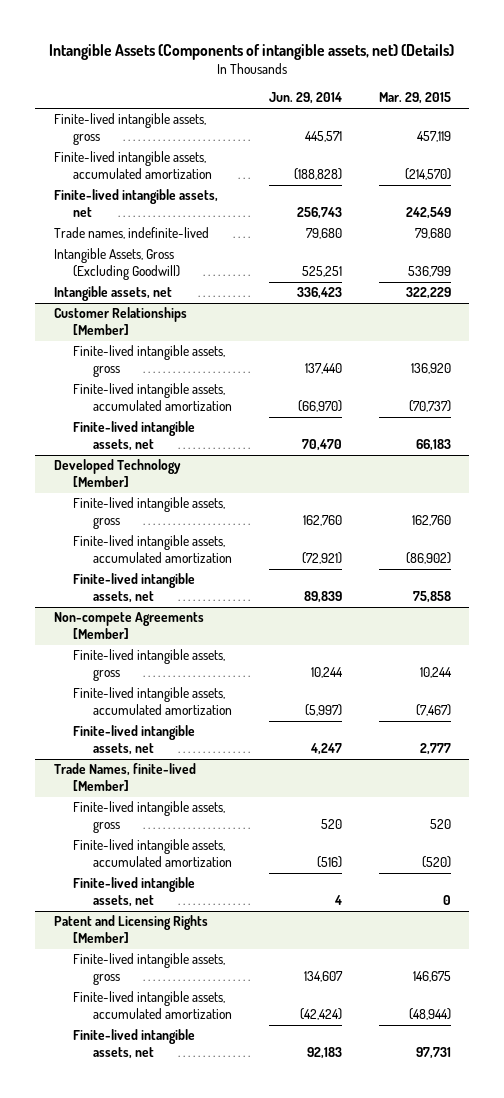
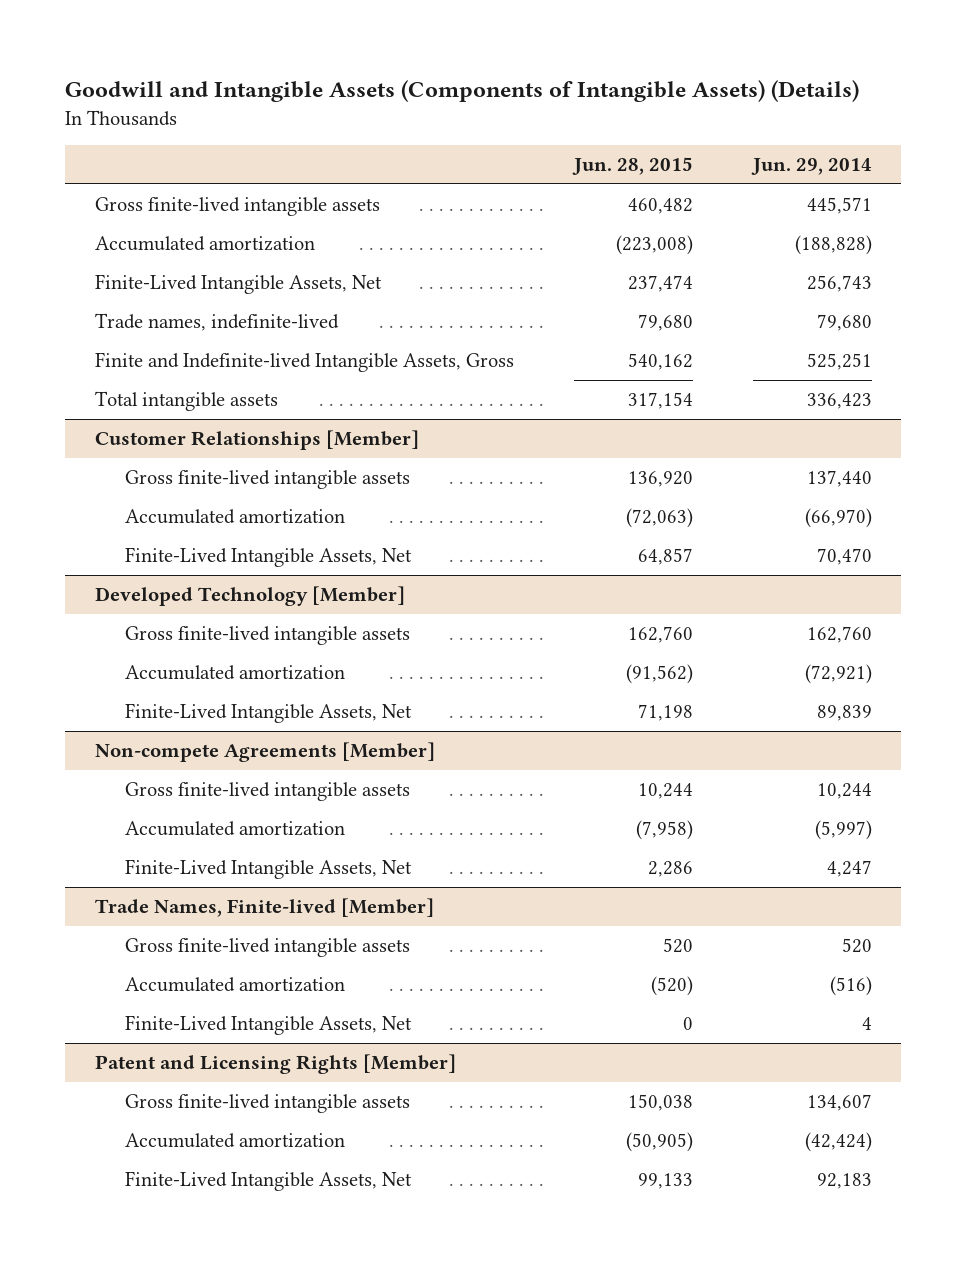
[49,43,455,60] Intangible Assets (Components of intangible assets, net) (Details) -> [65,79,860,102] Goodwill and Intangible Assets (Components of Intangible Assets) (Details)
[378,92,451,105] Mar. 29, 2015 -> none
none -> [571,157,693,176] Jun. 28, 2015
[53,113,206,146] Finite-lived intangible assets, gross -> [95,197,381,217] Gross finite-lived intangible assets
[53,151,213,180] Finite-lived intangible assets, accumulated amortization -> [95,236,316,252] Accumulated amortization
[53,189,218,218] Finite-lived intangible assets, net -> [95,274,383,295] Finite-Lived Intangible Assets, Net
[53,248,181,281] Intangible Assets, Gross (Excluding Goodwill) -> [95,352,515,373] Finite and Indefinite-lived Intangible Assets, Gross
[53,286,172,302] Intangible assets, net -> [95,391,279,412] Total intangible assets
[73,345,226,378] Finite-lived intangible assets, gross -> [124,470,410,490] Gross finite-lived intangible assets
[73,383,232,412] Finite-lived intangible assets, accumulated amortization -> [124,509,345,525] Accumulated amortization
[73,421,196,452] Finite-lived intangible assets, net -> [124,547,412,568] Finite-Lived Intangible Assets, Net
[73,497,226,530] Finite-lived intangible assets, gross -> [124,626,410,646] Gross finite-lived intangible assets
[73,535,232,564] Finite-lived intangible assets, accumulated amortization -> [124,665,345,681] Accumulated amortization
[73,573,196,604] Finite-lived intangible assets, net -> [124,703,412,724] Finite-Lived Intangible Assets, Net
[73,649,226,682] Finite-lived intangible assets, gross -> [124,782,410,802] Gross finite-lived intangible assets
[73,687,232,716] Finite-lived intangible assets, accumulated amortization -> [124,821,345,837] Accumulated amortization
[73,725,196,756] Finite-lived intangible assets, net -> [124,859,412,880] Finite-Lived Intangible Assets, Net
[53,763,196,792] Trade Names, finite-lived [Member] -> [95,898,435,918] Trade Names, Finite-lived [Member]
[73,801,226,834] Finite-lived intangible assets, gross -> [124,938,410,958] Gross finite-lived intangible assets
[73,839,232,868] Finite-lived intangible assets, accumulated amortization -> [124,977,345,993] Accumulated amortization
[73,877,196,908] Finite-lived intangible assets, net -> [124,1015,412,1036] Finite-Lived Intangible Assets, Net
[73,953,226,986] Finite-lived intangible assets, gross -> [124,1094,410,1114] Gross finite-lived intangible assets
[73,991,232,1020] Finite-lived intangible assets, accumulated amortization -> [124,1133,345,1149] Accumulated amortization
[73,1029,196,1060] Finite-lived intangible assets, net -> [124,1171,412,1192] Finite-Lived Intangible Assets, Net

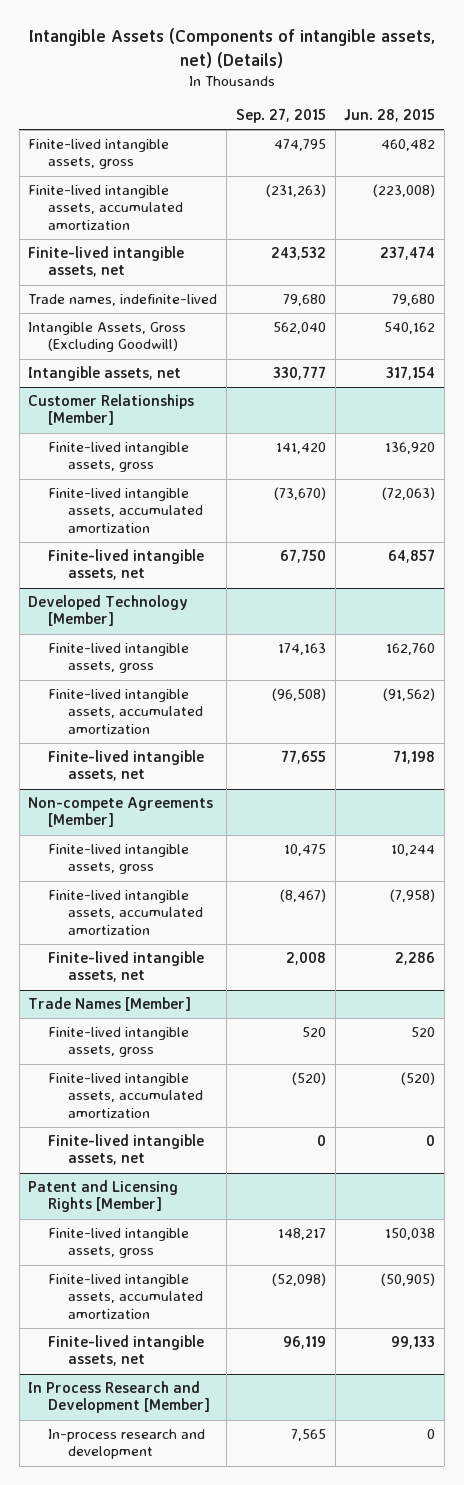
[65,79,860,102] Goodwill and Intangible Assets (Components of Intangible Assets) (Details) -> [28,28,435,68] Intangible Assets (Components of intangible assets, net) (Details)
[750,158,872,176] Jun. 29, 2014 -> none
none -> [235,108,326,124] Sep. 27, 2015
[95,197,381,217] Gross finite-lived intangible assets -> [28,139,170,170] Finite-lived intangible assets, gross
[95,236,316,252] Accumulated amortization -> [28,185,184,230] Finite-lived intangible assets, accumulated amortization
[95,274,383,295] Finite-Lived Intangible Assets, Net -> [28,246,185,278] Finite-lived intangible assets, net
[95,352,515,373] Finite and Indefinite-lived Intangible Assets, Gross -> [28,322,187,353] Intangible Assets, Gross (Excluding Goodwill)
[95,391,279,412] Total intangible assets -> [28,366,182,382] Intangible assets, net
[124,470,410,490] Gross finite-lived intangible assets -> [48,442,190,473] Finite-lived intangible assets, gross
[124,509,345,525] Accumulated amortization -> [48,488,203,533] Finite-lived intangible assets, accumulated amortization
[124,547,412,568] Finite-Lived Intangible Assets, Net -> [48,549,205,581] Finite-lived intangible assets, net
[124,626,410,646] Gross finite-lived intangible assets -> [48,643,190,674] Finite-lived intangible assets, gross
[124,665,345,681] Accumulated amortization -> [48,689,203,734] Finite-lived intangible assets, accumulated amortization
[124,703,412,724] Finite-Lived Intangible Assets, Net -> [48,750,205,782] Finite-lived intangible assets, net
[124,782,410,802] Gross finite-lived intangible assets -> [48,844,190,875] Finite-lived intangible assets, gross
[124,821,345,837] Accumulated amortization -> [48,890,203,935] Finite-lived intangible assets, accumulated amortization
[124,859,412,880] Finite-Lived Intangible Assets, Net -> [48,951,205,983] Finite-lived intangible assets, net
[95,898,435,918] Trade Names, Finite-lived [Member] -> [28,997,192,1012] Trade Names [Member]
[124,938,410,958] Gross finite-lived intangible assets -> [48,1027,190,1058] Finite-lived intangible assets, gross
[124,977,345,993] Accumulated amortization -> [48,1073,203,1118] Finite-lived intangible assets, accumulated amortization
[124,1015,412,1036] Finite-Lived Intangible Assets, Net -> [48,1134,205,1166] Finite-lived intangible assets, net
[124,1094,410,1114] Gross finite-lived intangible assets -> [48,1228,190,1259] Finite-lived intangible assets, gross
[124,1133,345,1149] Accumulated amortization -> [48,1274,203,1319] Finite-lived intangible assets, accumulated amortization
[124,1171,412,1192] Finite-Lived Intangible Assets, Net -> [48,1335,205,1367] Finite-lived intangible assets, net
none -> [28,1381,211,1414] In Process Research and Development [Member]
none -> [48,1429,206,1460] In-process research and development

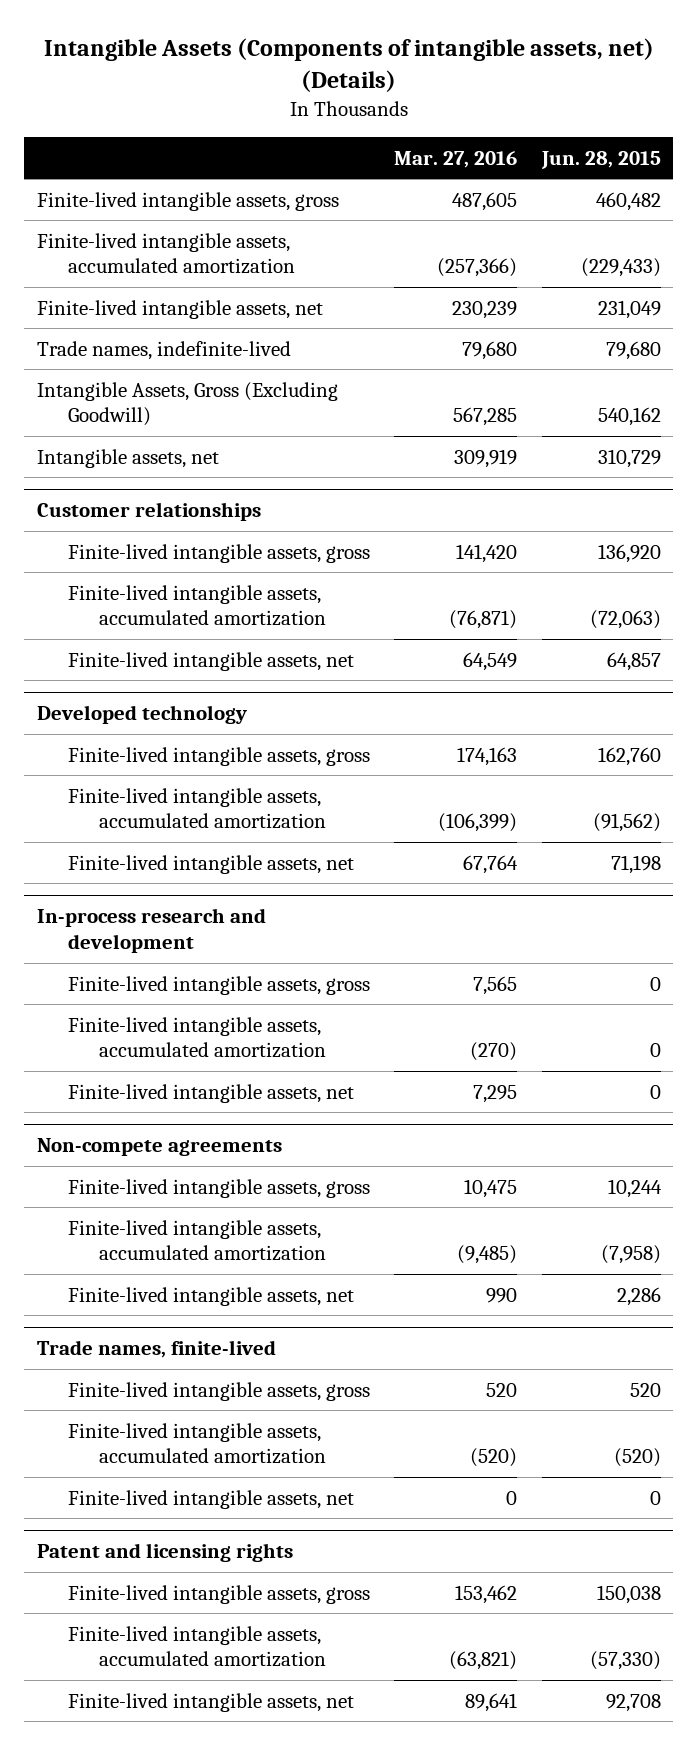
[235,108,326,124] Sep. 27, 2015 -> none
none -> [394,150,518,168] Mar. 27, 2016
[373,184,436,198] (223,008) -> [581,258,662,278] (229,433)
[380,246,436,261] 237,474 -> [598,299,662,319] 231,049
[386,366,436,381] 317,154 -> [598,448,662,468] 310,729
[28,394,195,426] Customer Relationships [Member] -> [36,502,261,522] Customer relationships
[28,595,189,627] Developed Technology [Member] -> [36,705,247,725] Developed technology
none -> [36,908,266,953] In-process research and development
none -> [67,975,370,995] Finite-lived intangible assets, gross
none -> [67,1016,326,1059] Finite-lived intangible assets, accumulated amortization
none -> [67,1083,354,1103] Finite-lived intangible assets, net
[28,797,214,828] Non-compete Agreements [Member] -> [36,1138,282,1157] Non-compete agreements
[28,997,192,1012] Trade Names [Member] -> [36,1340,276,1359] Trade names, finite-lived
[28,1180,179,1213] Patent and Licensing Rights [Member] -> [36,1543,293,1563] Patent and licensing rights
[28,1381,211,1414] In Process Research and Development [Member] -> none
[48,1429,206,1460] In-process research and development -> none
[381,1273,436,1287] (50,905) -> [590,1651,662,1671] (57,330)
[391,1336,436,1350] 99,133 -> [606,1693,662,1712] 92,708

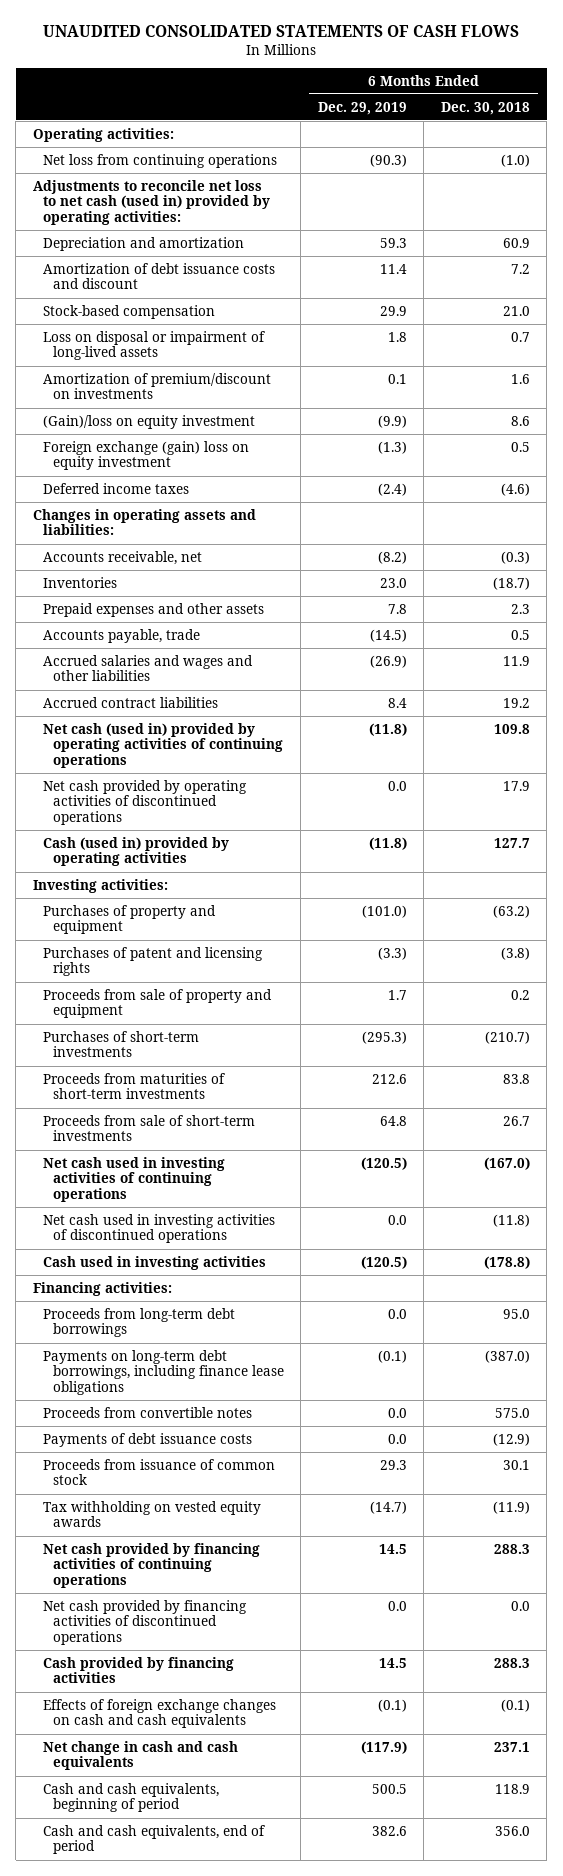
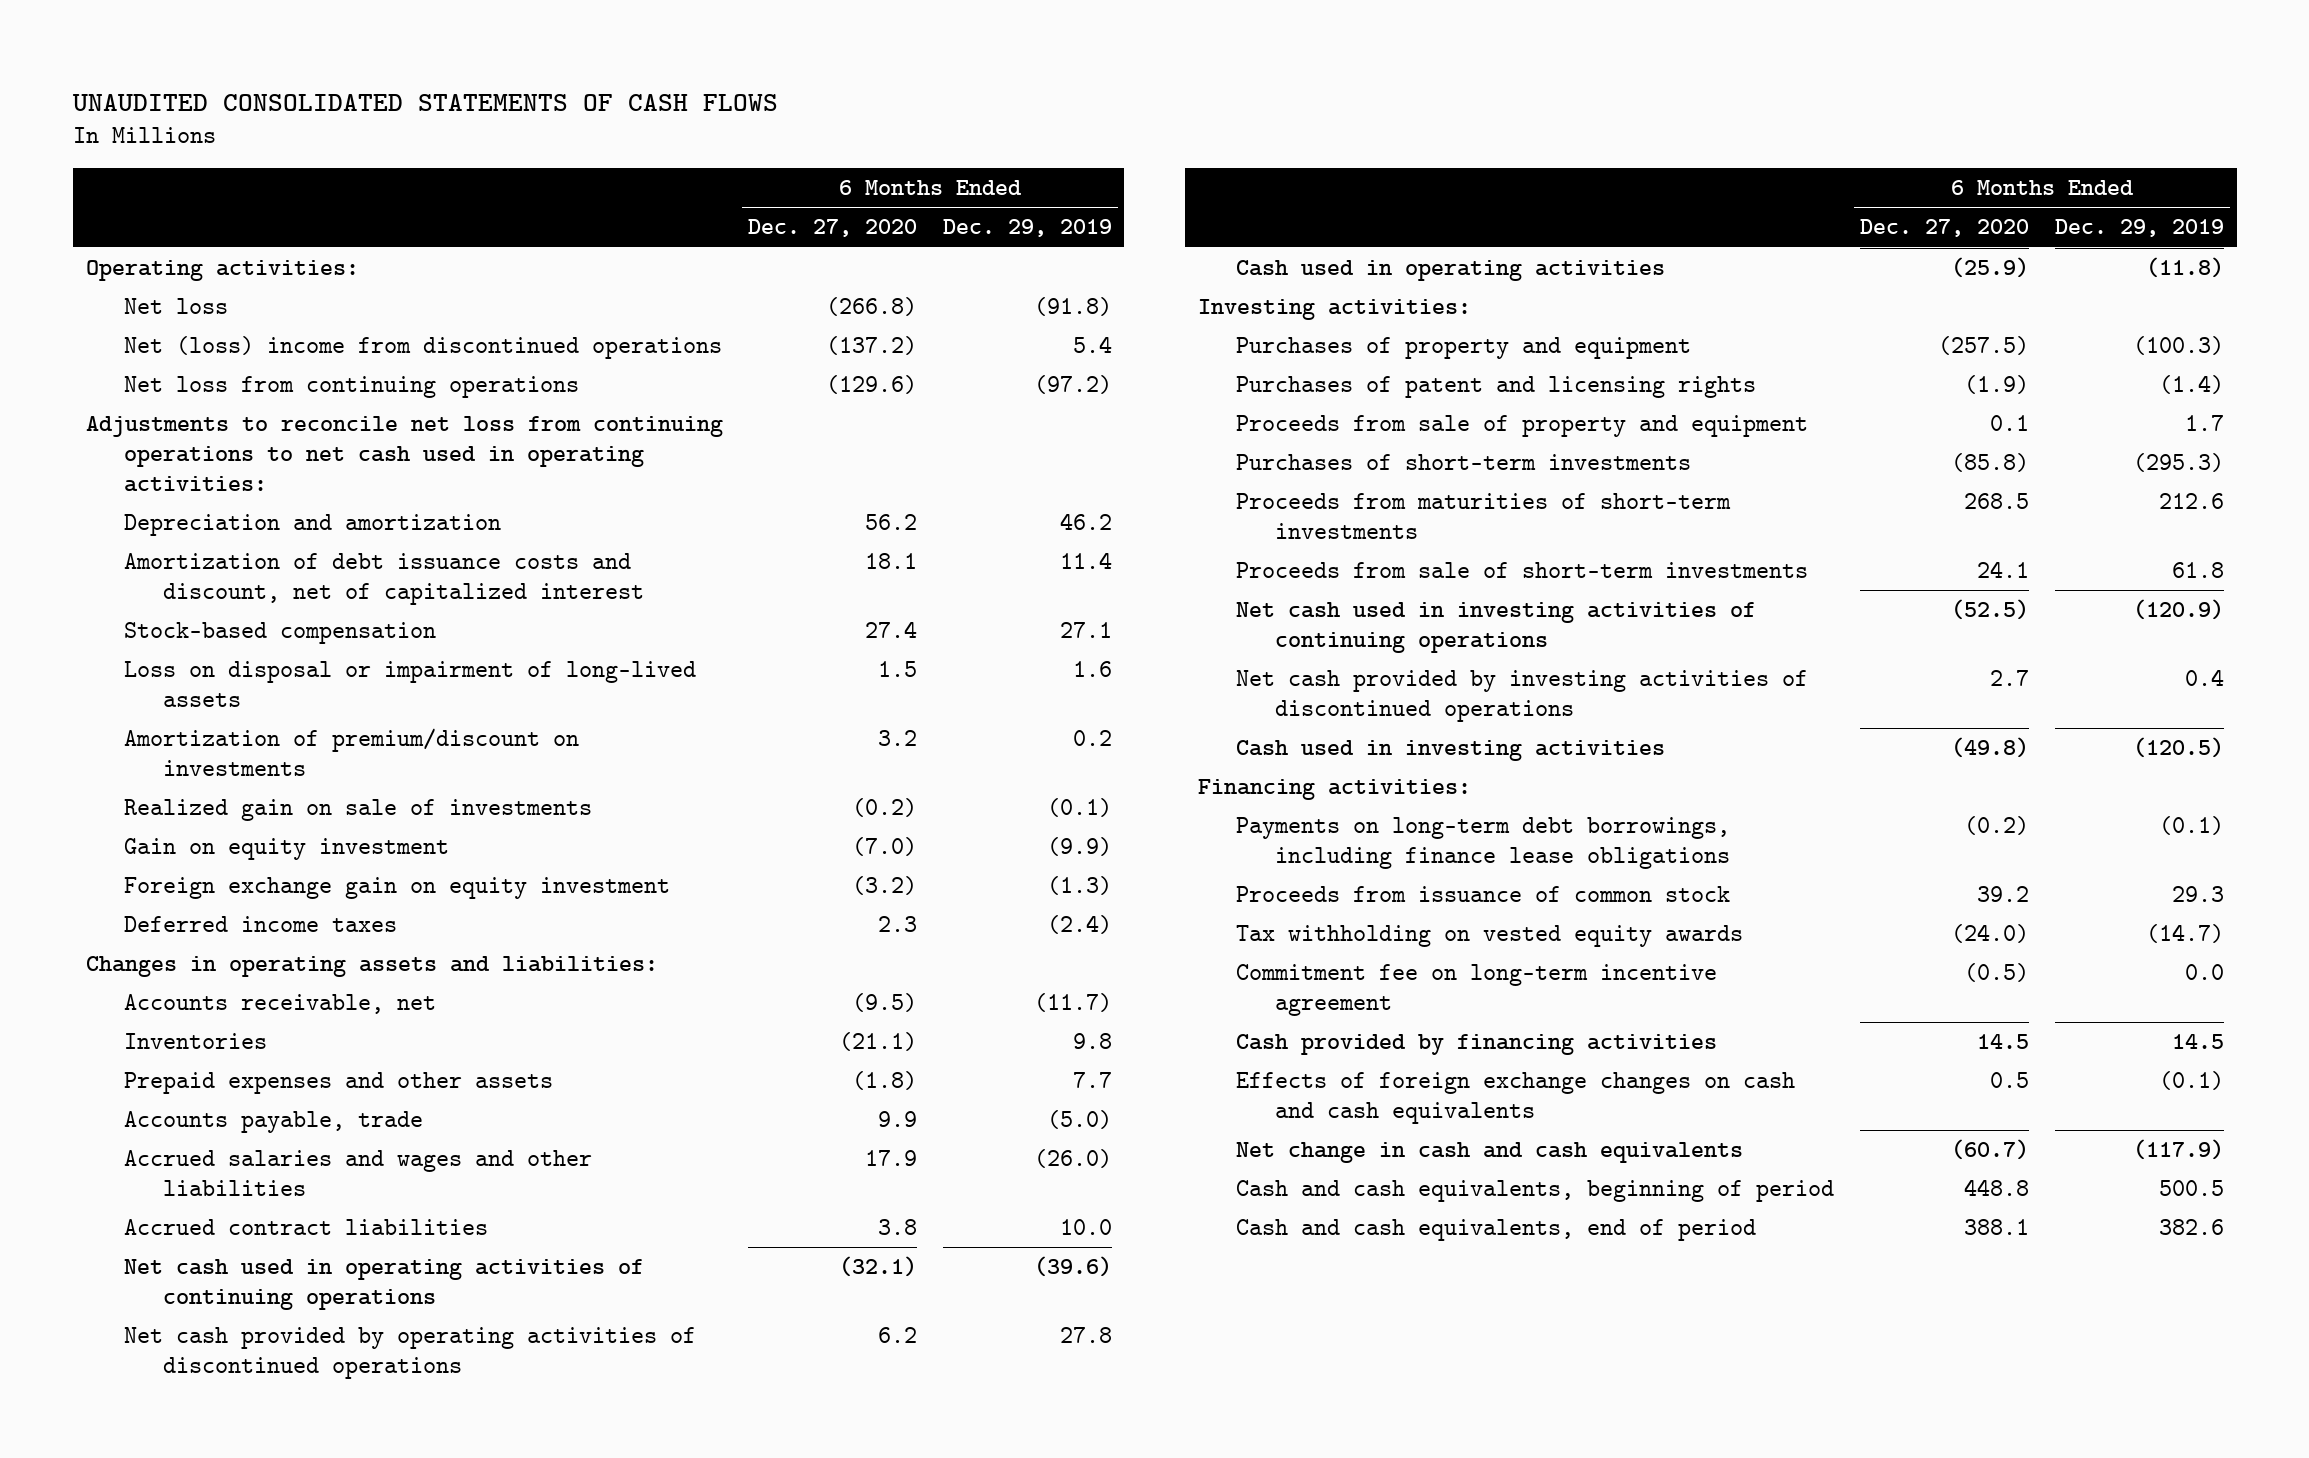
[440,101,530,115] Dec. 30, 2018 -> none
none -> [748,219,918,238] Dec. 27, 2020
none -> [124,298,229,315] Net loss
none -> [124,336,723,360] Net (loss) income from discontinued operations
[369,153,407,167] (90.3) -> [1033,375,1112,395] (97.2)
[32,179,270,226] Adjustments to reconcile net loss to net cash (used in) provided by operating activities: -> [85,416,723,492] Adjustments to reconcile net loss from continuing operations to net cash used in operating activities:
[379,237,407,248] 59.3 -> [1059,513,1112,531] 46.2
[42,262,275,290] Amortization of debt issuance costs and discount -> [124,553,644,605] Amortization of debt issuance costs and discount, net of capitalized interest
[379,305,407,316] 29.9 -> [1059,622,1112,639] 27.1
[387,331,407,342] 1.8 -> [1072,661,1112,678] 1.6
[387,373,407,384] 0.1 -> [1072,730,1112,747] 0.2
none -> [124,799,593,822] Realized gain on sale of investments
[42,414,255,429] (Gain)/loss on equity investment -> [124,838,450,861] Gain on equity investment
[42,440,249,471] Foreign exchange (gain) loss on equity investment -> [124,877,671,900] Foreign exchange gain on equity investment
[377,550,407,564] (8.2) -> [1033,993,1112,1013] (11.7)
[379,577,407,588] 23.0 -> [1072,1033,1112,1050] 9.8
[387,603,407,614] 7.8 -> [1072,1072,1112,1089] 7.7
[369,628,407,642] (14.5) -> [1046,1110,1112,1130] (5.0)
[369,654,407,668] (26.9) -> [1033,1149,1112,1169] (26.0)
[387,697,407,708] 8.4 -> [1059,1219,1112,1236] 10.0
[42,722,283,769] Net cash (used in) provided by operating activities of continuing operations -> [124,1259,645,1310] Net cash used in operating activities of continuing operations
[368,722,407,736] (11.8) -> [1033,1256,1112,1278] (39.6)
[387,780,407,791] 0.0 -> [1059,1327,1112,1344] 27.8
[42,836,229,867] Cash (used in) provided by operating activities -> [1236,260,1666,282] Cash used in operating activities
[361,904,407,918] (101.0) -> [2132,336,2224,356] (100.3)
[377,946,407,960] (3.3) -> [2158,375,2224,395] (1.4)
[379,1115,407,1126] 64.8 -> [2171,562,2224,579] 61.8
[360,1156,407,1170] (120.5) -> [2132,599,2224,621] (120.9)
[42,1213,275,1244] Net cash used in investing activities of discontinued operations -> [1236,670,1809,722] Net cash provided by investing activities of discontinued operations
[387,1214,407,1225] 0.0 -> [2184,669,2224,687] 0.4
[42,1307,235,1338] Proceeds from long-term debt borrowings -> none
[42,1406,252,1418] Proceeds from convertible notes -> none
[42,1432,252,1447] Payments of debt issuance costs -> none
[42,1542,260,1589] Net cash provided by financing activities of continuing operations -> none
[42,1599,247,1646] Net cash provided by financing activities of discontinued operations -> none
none -> [1236,964,1718,1016] Commitment fee on long-term incentive agreement

